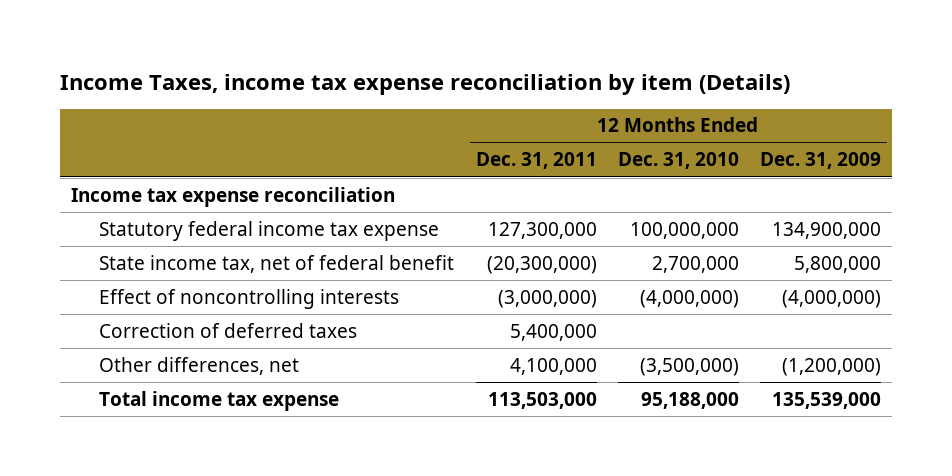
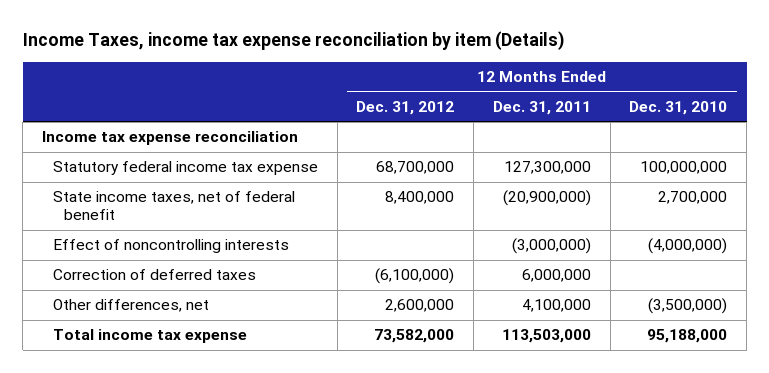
[760,152,882,170] Dec. 31, 2009 -> none
none -> [356,100,455,115] Dec. 31, 2012
[99,254,455,273] State income tax, net of federal benefit -> [53,191,296,221] State income taxes, net of federal benefit
[486,255,597,274] (20,300,000) -> [502,190,591,207] (20,900,000)
[509,323,597,341] 5,400,000 -> [521,269,591,283] 6,000,000

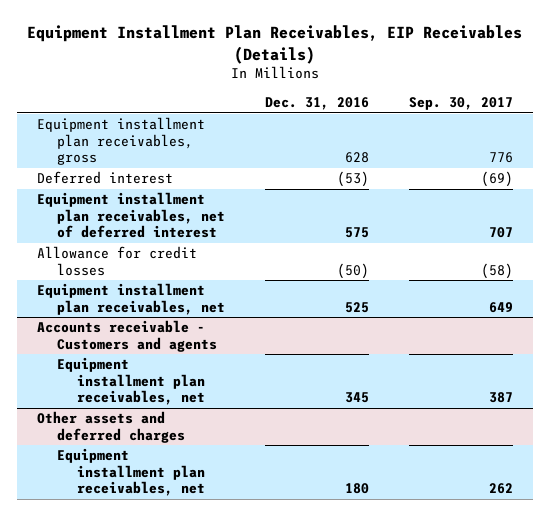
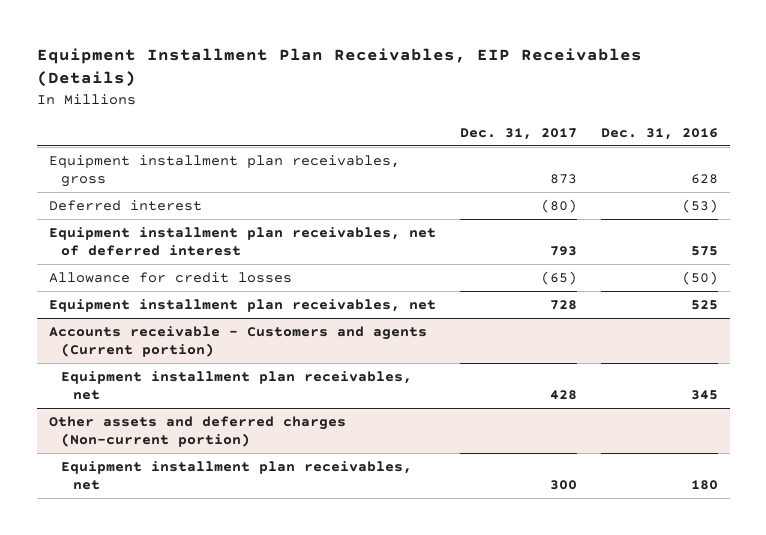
[408,97,513,111] Sep. 30, 2017 -> none
none -> [459,127,577,140] Dec. 31, 2017
[36,320,218,352] Accounts receivable - Customers and agents -> [48,326,427,358] Accounts receivable - Customers and agents (Current portion)
[36,411,186,443] Other assets and deferred charges -> [48,416,346,448] Other assets and deferred charges (Non-current portion)

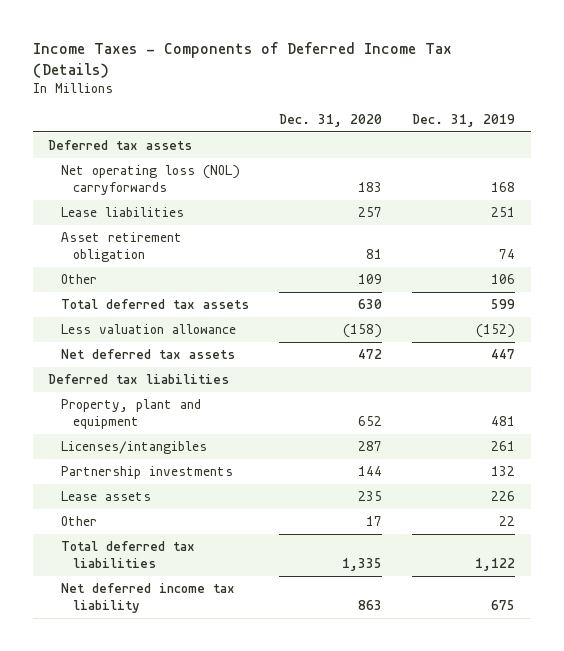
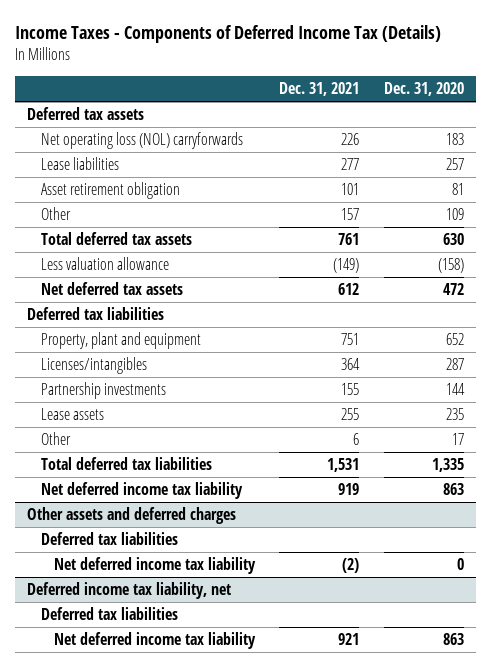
[412,113,516,127] Dec. 31, 2019 -> none
none -> [279,82,360,97] Dec. 31, 2021
none -> [27,507,237,525] Other assets and deferred charges
none -> [40,532,178,546] Deferred tax liabilities
none -> [53,557,256,575] Net deferred income tax liability
none -> [27,582,232,600] Deferred income tax liability, net
none -> [40,607,178,621] Deferred tax liabilities
none -> [53,632,256,650] Net deferred income tax liability

